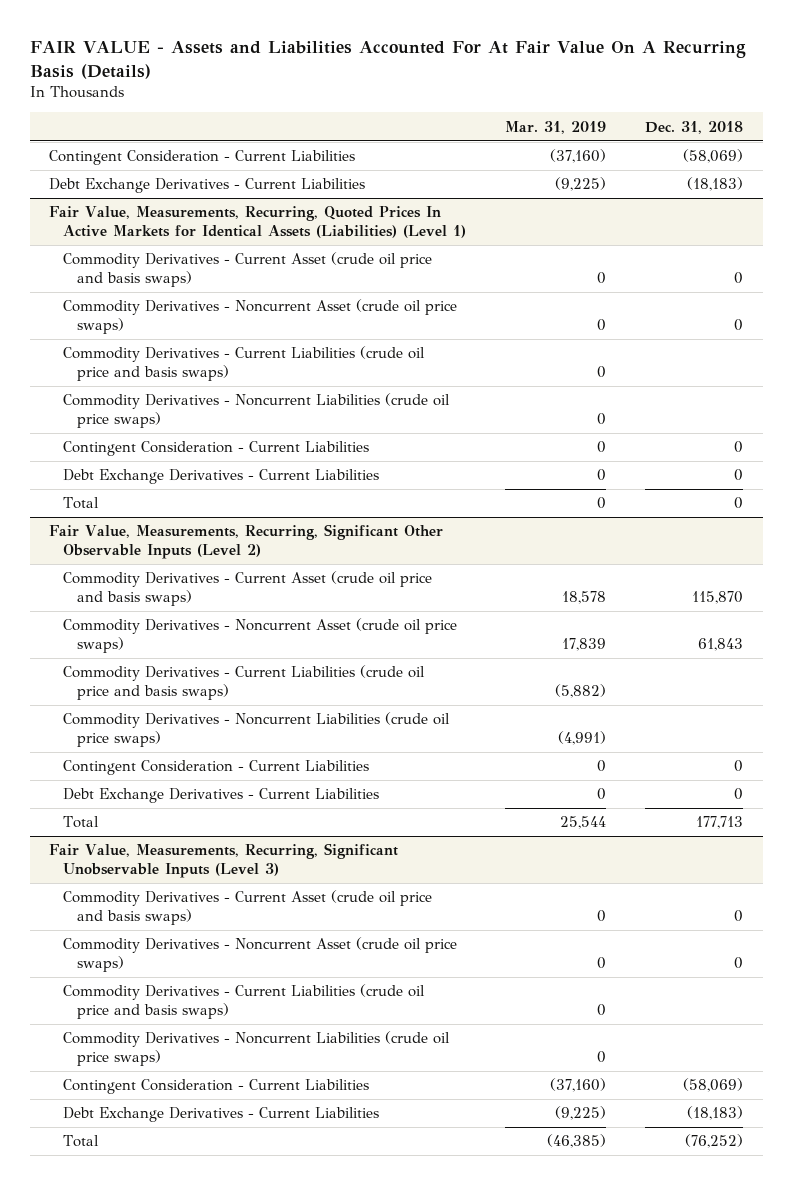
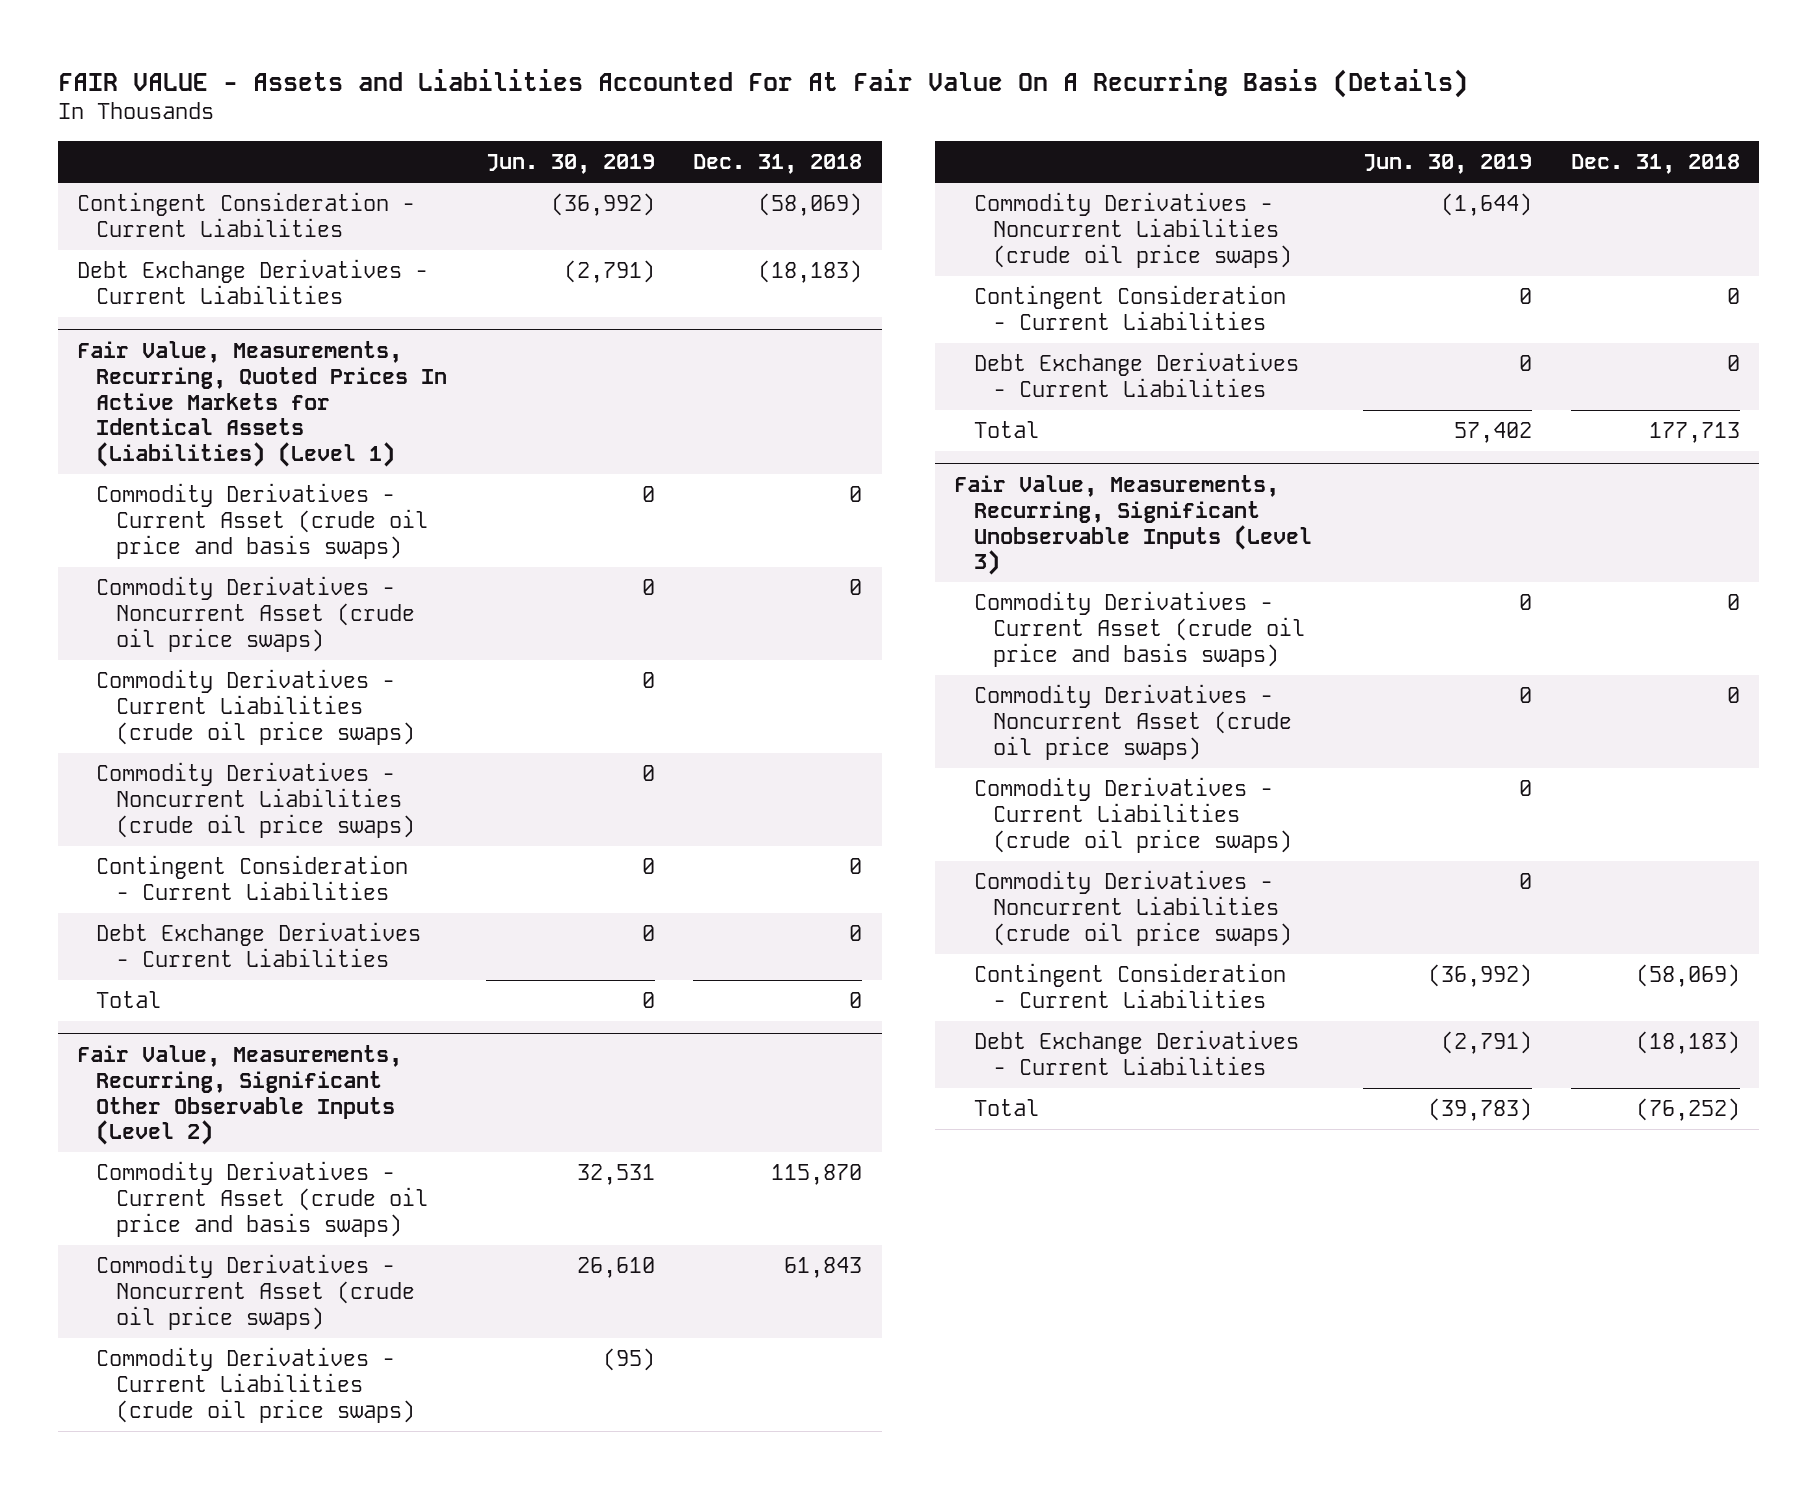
[505,120,607,134] Mar. 31, 2019 -> none
none -> [485,153,655,174] Jun. 30, 2019
[62,346,425,382] Commodity Derivatives - Current Liabilities (crude oil price and basis swaps) -> [96,669,415,745] Commodity Derivatives - Current Liabilities (crude oil price swaps)
[62,665,425,701] Commodity Derivatives - Current Liabilities (crude oil price and basis swaps) -> [96,1347,415,1423] Commodity Derivatives - Current Liabilities (crude oil price swaps)
[62,984,425,1020] Commodity Derivatives - Current Liabilities (crude oil price and basis swaps) -> [973,777,1293,853] Commodity Derivatives - Current Liabilities (crude oil price swaps)

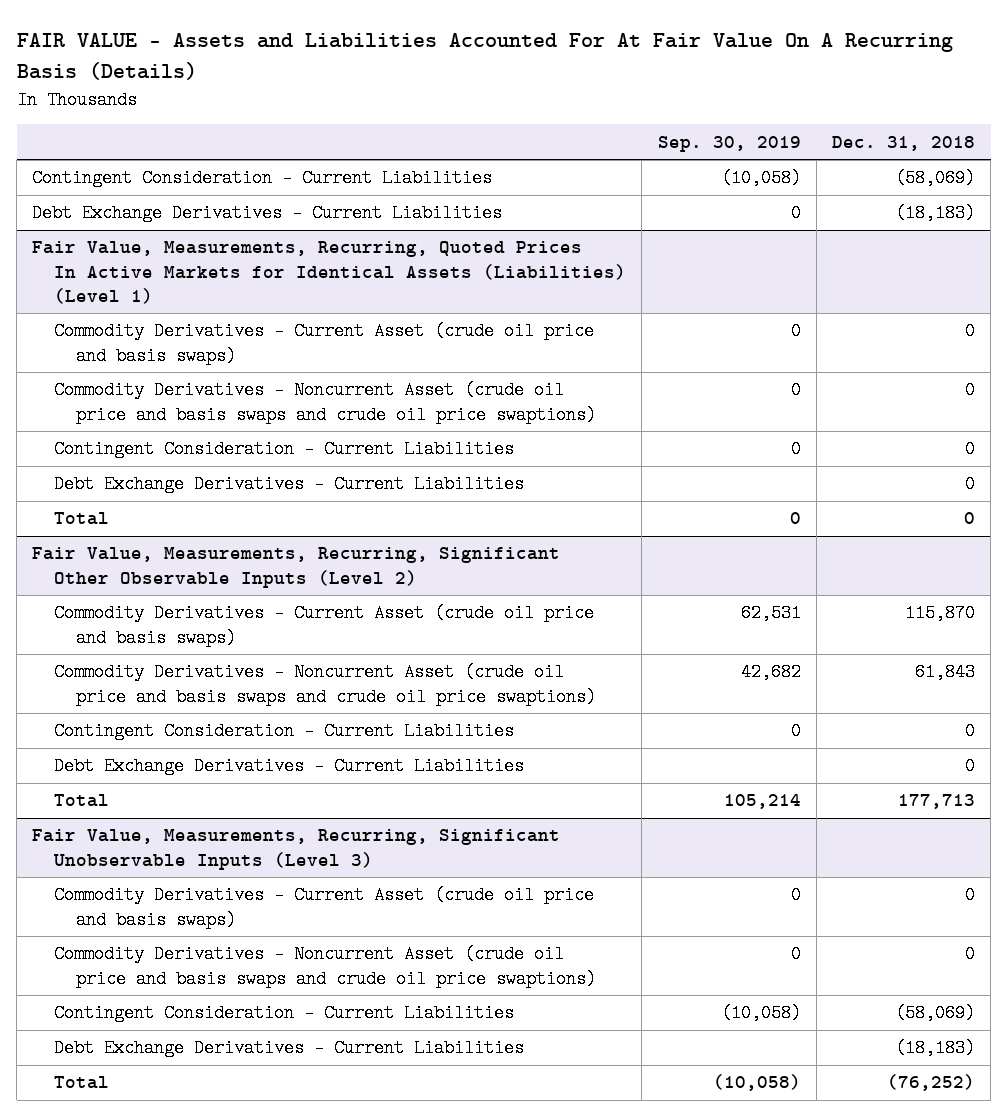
[485,153,655,174] Jun. 30, 2019 -> none
none -> [657,135,801,152] Sep. 30, 2019
[96,669,415,745] Commodity Derivatives - Current Liabilities (crude oil price swaps) -> none
[96,762,415,838] Commodity Derivatives - Noncurrent Liabilities (crude oil price swaps) -> none
[96,576,415,652] Commodity Derivatives - Noncurrent Asset (crude oil price swaps) -> [53,381,596,424] Commodity Derivatives - Noncurrent Asset (crude oil price and basis swaps and crude oil price swaptions)
[96,1347,415,1423] Commodity Derivatives - Current Liabilities (crude oil price swaps) -> none
[973,192,1293,268] Commodity Derivatives - Noncurrent Liabilities (crude oil price swaps) -> none
[96,1254,415,1330] Commodity Derivatives - Noncurrent Asset (crude oil price swaps) -> [53,663,596,706] Commodity Derivatives - Noncurrent Asset (crude oil price and basis swaps and crude oil price swaptions)
[973,777,1293,853] Commodity Derivatives - Current Liabilities (crude oil price swaps) -> none
[973,870,1293,946] Commodity Derivatives - Noncurrent Liabilities (crude oil price swaps) -> none
[973,684,1293,760] Commodity Derivatives - Noncurrent Asset (crude oil price swaps) -> [53,945,596,988] Commodity Derivatives - Noncurrent Asset (crude oil price and basis swaps and crude oil price swaptions)

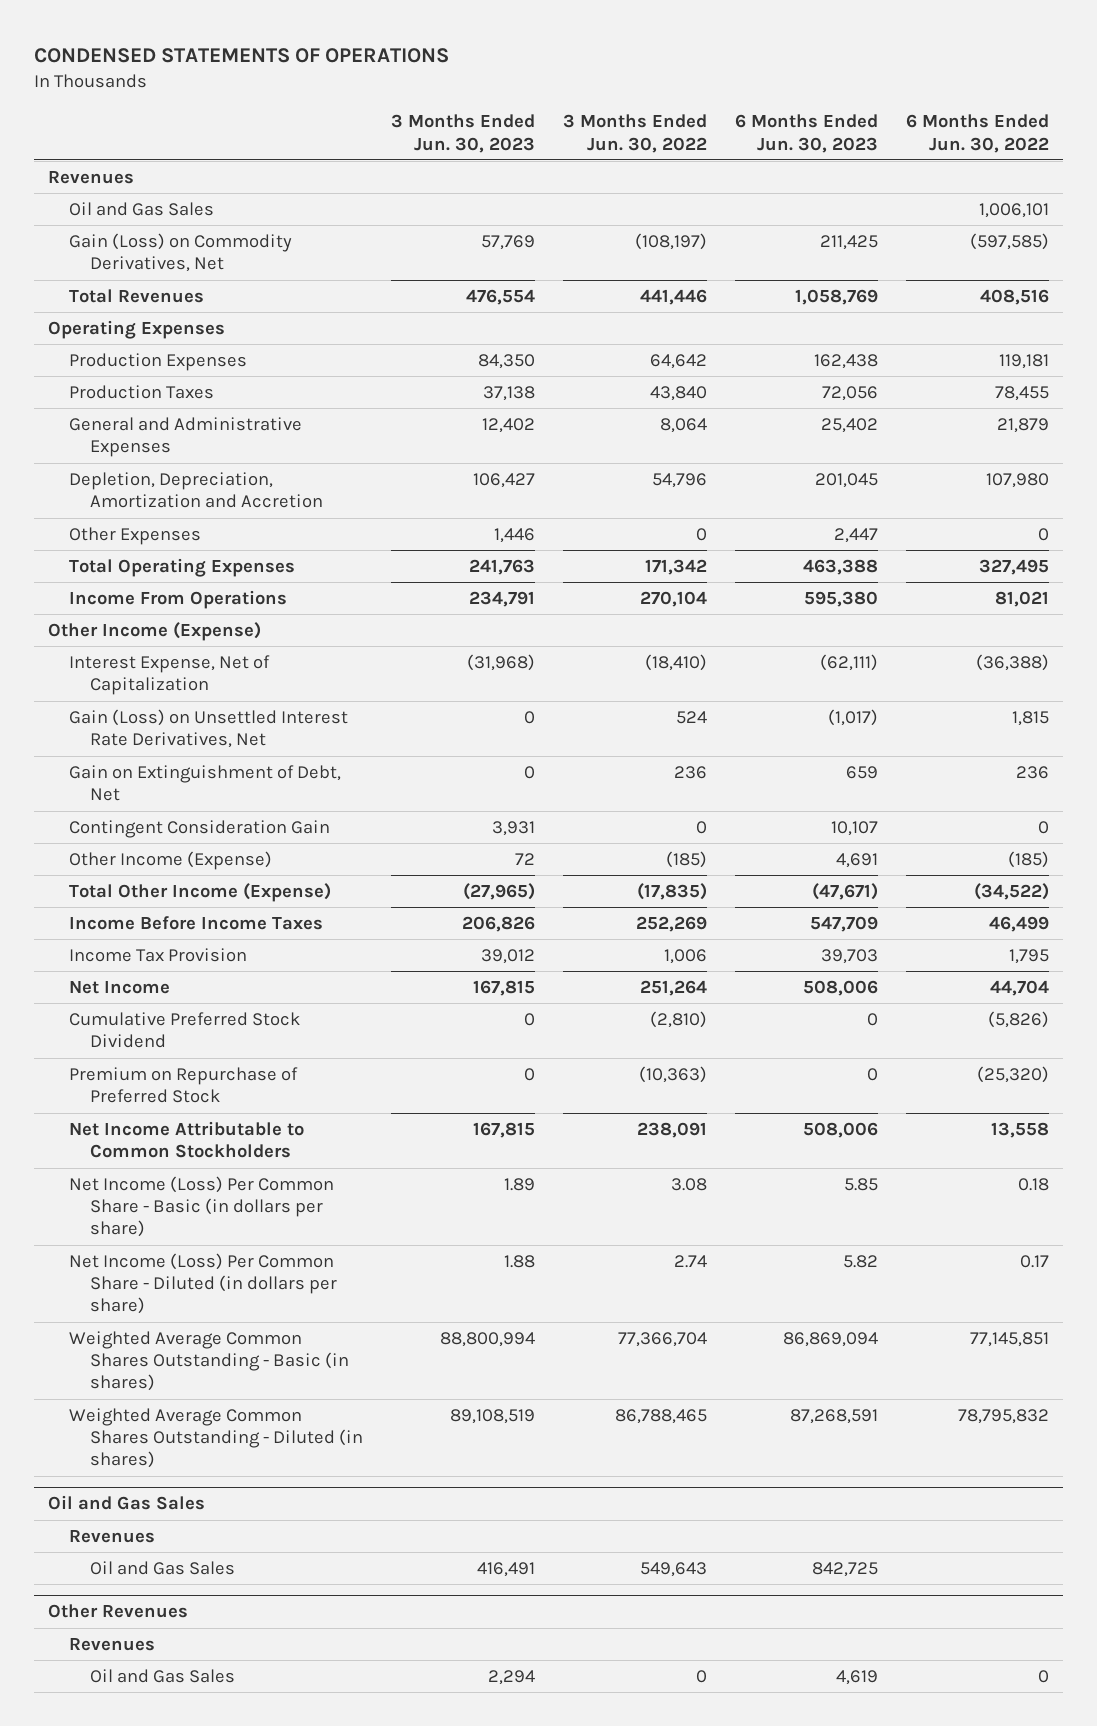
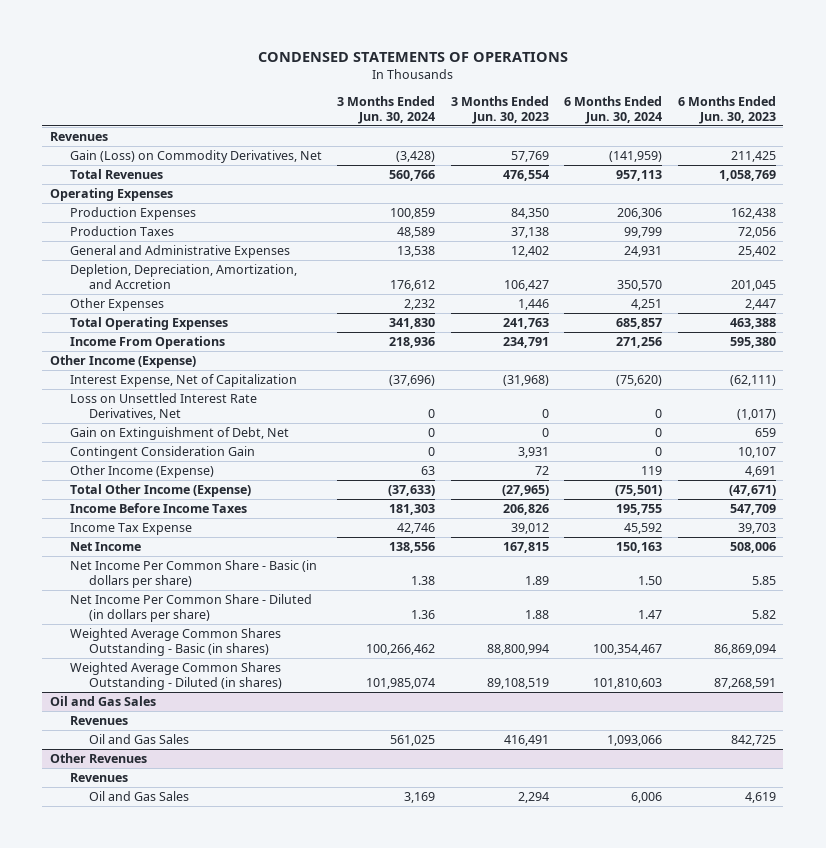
[563,114,708,153] 3 Months Ended Jun. 30, 2022 -> none
[906,114,1050,153] 6 Months Ended Jun. 30, 2022 -> none
none -> [337,95,436,124] 3 Months Ended Jun. 30, 2024
none -> [564,95,663,124] 6 Months Ended Jun. 30, 2024
[69,201,215,216] Oil and Gas Sales -> none
[69,471,324,509] Depletion, Depreciation, Amortization and Accretion -> [69,263,297,290] Depletion, Depreciation, Amortization, and Accretion
[69,708,349,749] Gain (Loss) on Unsettled Interest Rate Derivatives, Net -> [69,392,257,421] Loss on Unsettled Interest Rate Derivatives, Net
[69,947,248,962] Income Tax Provision -> [69,522,192,535] Income Tax Expense
[69,1011,301,1049] Cumulative Preferred Stock Dividend -> none
[69,1066,299,1104] Premium on Repurchase of Preferred Stock -> none
[69,1120,305,1159] Net Income Attributable to Common Stockholders -> none
[69,1175,335,1238] Net Income (Loss) Per Common Share - Basic (in dollars per share) -> [69,559,317,589] Net Income Per Common Share - Basic (in dollars per share)
[69,1252,338,1315] Net Income (Loss) Per Common Share - Diluted (in dollars per share) -> [69,593,312,623] Net Income Per Common Share - Diluted (in dollars per share)

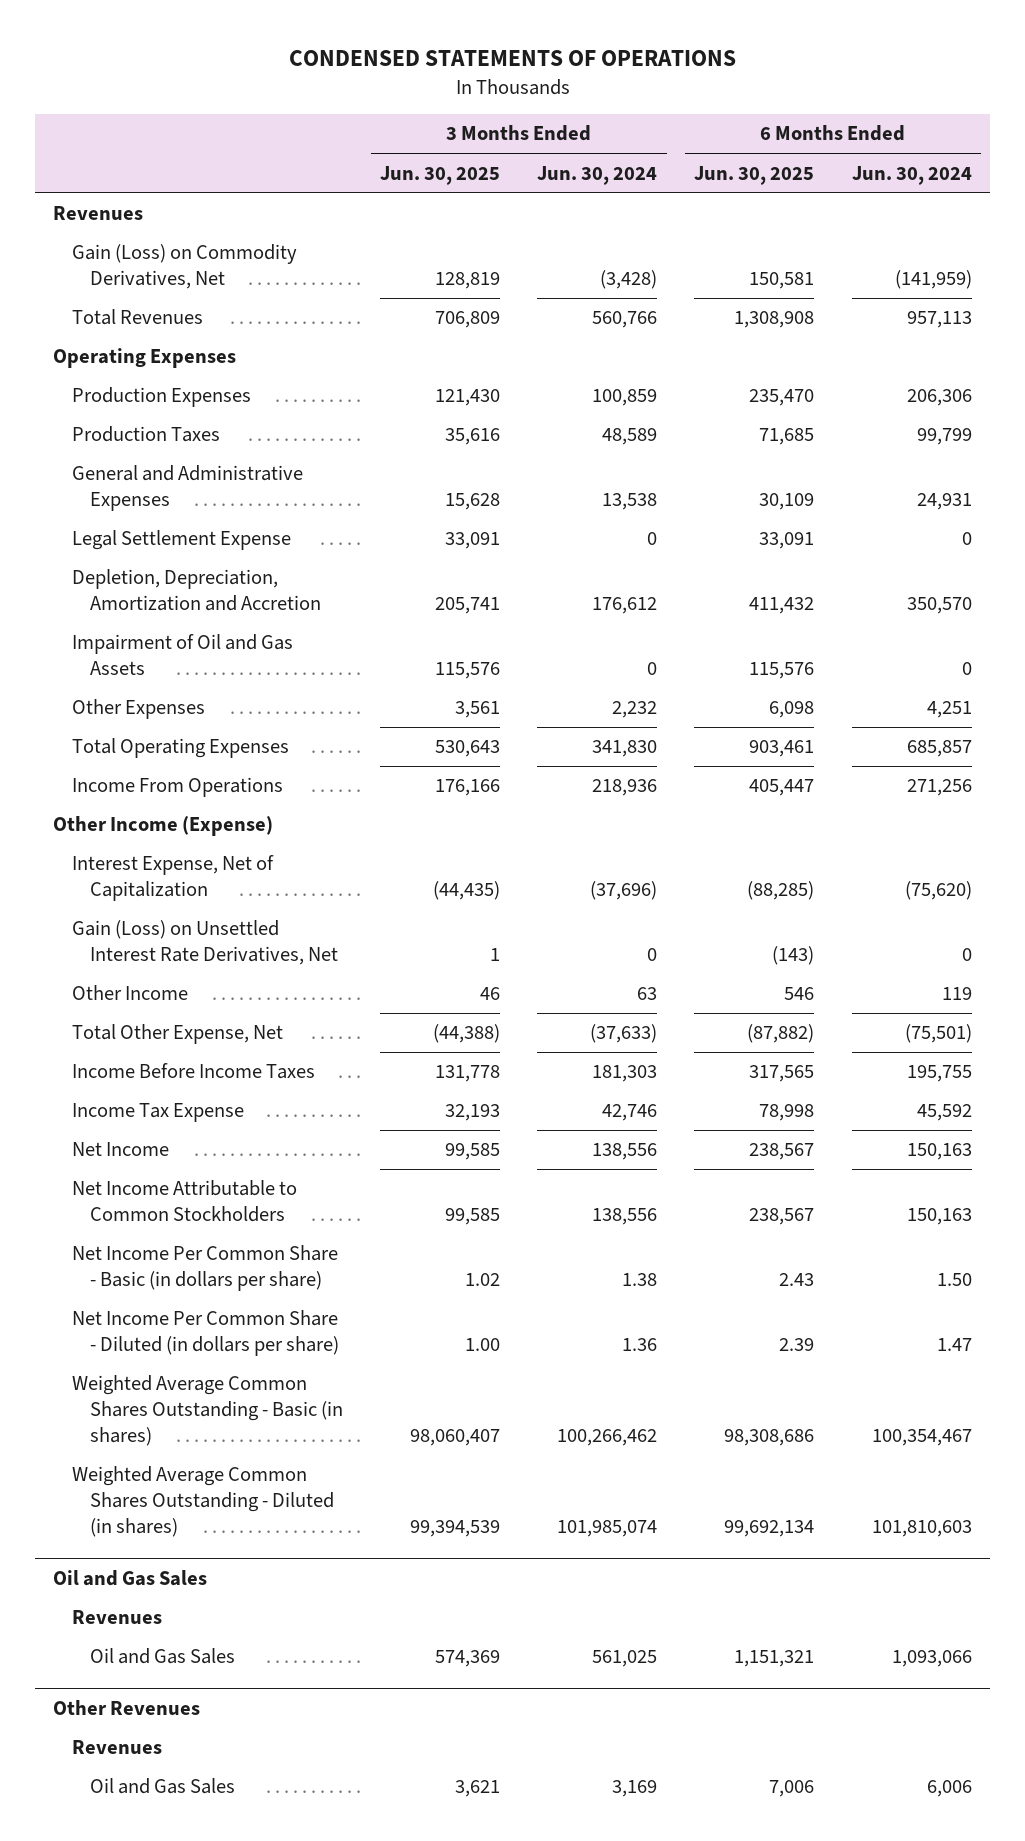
[450,95,549,124] 3 Months Ended Jun. 30, 2023 -> none
[677,95,776,124] 6 Months Ended Jun. 30, 2023 -> none
none -> [380,165,501,185] Jun. 30, 2025
none -> [694,165,815,185] Jun. 30, 2025
none -> [71,530,291,551] Legal Settlement Expense
[69,263,297,290] Depletion, Depreciation, Amortization, and Accretion -> [71,569,321,612] Depletion, Depreciation, Amortization and Accretion
none -> [71,634,293,676] Impairment of Oil and Gas Assets
[69,426,289,440] Gain on Extinguishment of Debt, Net -> none
[69,445,255,459] Contingent Consideration Gain -> none
[69,392,257,421] Loss on Unsettled Interest Rate Derivatives, Net -> [71,920,338,966] Gain (Loss) on Unsettled Interest Rate Derivatives, Net
[69,464,214,478] Other Income (Expense) -> [71,985,188,1001] Other Income
[69,483,251,497] Total Other Income (Expense) -> [71,1024,283,1045] Total Other Expense, Net
none -> [71,1180,297,1223] Net Income Attributable to Common Stockholders

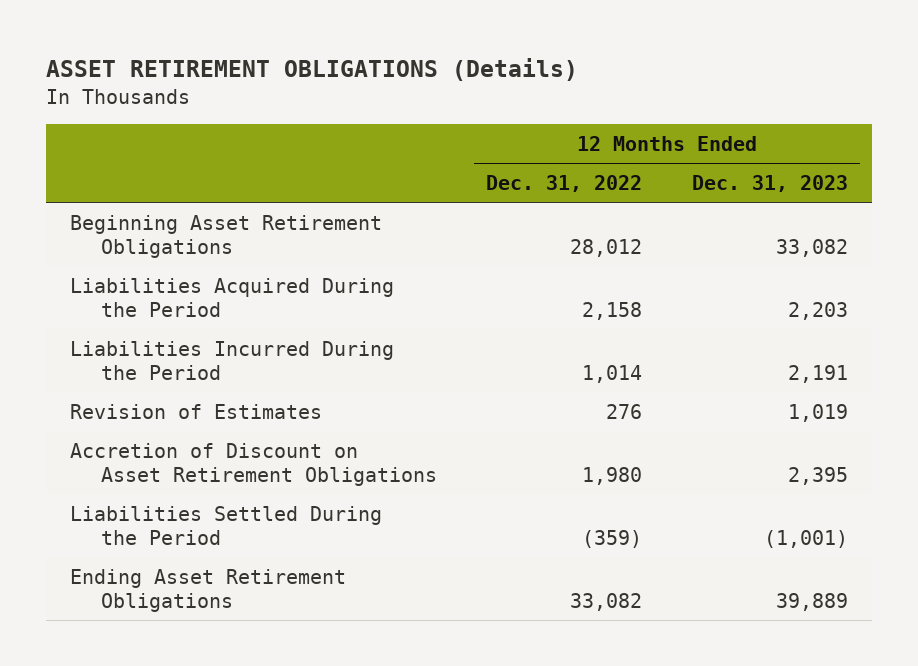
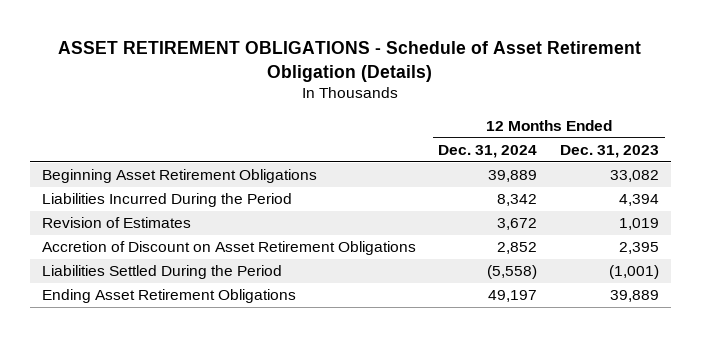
[45,57,578,81] ASSET RETIREMENT OBLIGATIONS (Details) -> [58,40,642,82] ASSET RETIREMENT OBLIGATIONS - Schedule of Asset Retirement Obligation (Details)
[486,175,643,193] Dec. 31, 2022 -> none
none -> [438,145,538,159] Dec. 31, 2024
[70,277,395,317] Liabilities Acquired During the Period -> none
[787,364,848,383] 2,191 -> [619,194,660,207] 4,394

